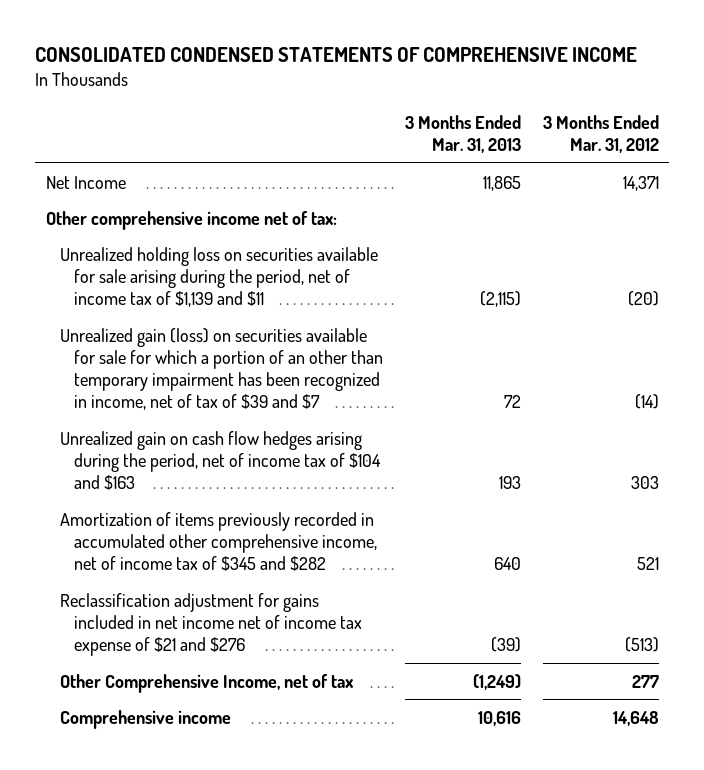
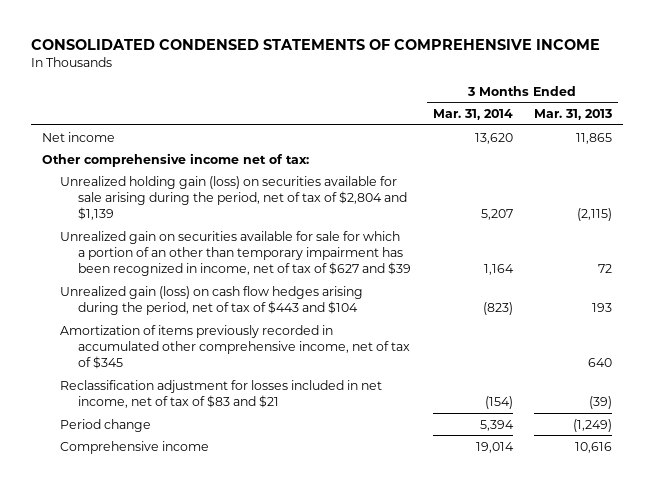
[542,114,659,153] 3 Months Ended Mar. 31, 2012 -> none
none -> [432,109,513,121] Mar. 31, 2014
[45,175,126,189] Net Income -> [41,131,115,142] Net income
[59,246,378,308] Unrealized holding loss on securities available for sale arising during the period, net of income tax of $1,139 and $11 -> [59,175,407,220] Unrealized holding gain (loss) on securities available for sale arising during the period, net of tax of $2,804 and $1,139
[59,327,384,411] Unrealized gain (loss) on securities available for sale for which a portion of an other than temporary impairment has been recognized in income, net of tax of $39 and $7 -> [59,230,411,276] Unrealized gain on securities available for sale for which a portion of an other than temporary impairment has been recognized in income, net of tax of $627 and $39
[59,430,382,491] Unrealized gain on cash flow hedges arising during the period, net of income tax of $104 and $163 -> [59,285,363,315] Unrealized gain (loss) on cash flow hedges arising during the period, net of tax of $443 and $104
[59,511,378,572] Amortization of items previously recorded in accumulated other comprehensive income, net of income tax of $345 and $282 -> [59,324,410,369] Amortization of items previously recorded in accumulated other comprehensive income, net of tax of $345
[59,592,363,657] Reclassification adjustment for gains included in net income net of income tax expense of $21 and $276 -> [59,379,382,408] Reclassification adjustment for losses included in net income, net of tax of $83 and $21
[59,673,354,693] Other Comprehensive Income, net of tax -> [59,418,151,432] Period change

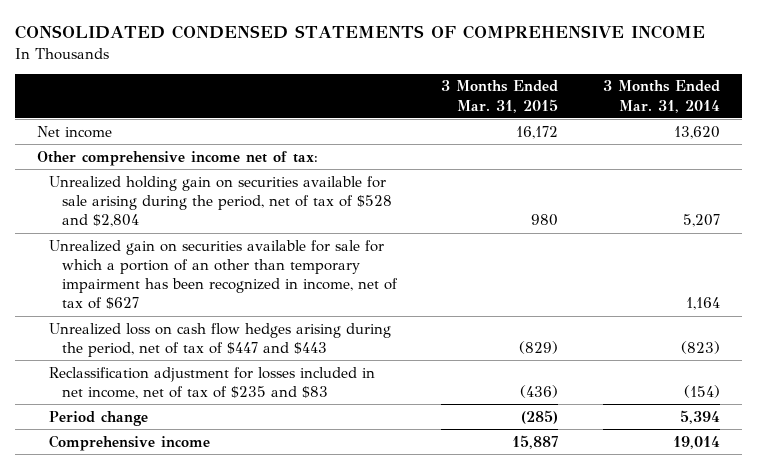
[534,109,613,121] Mar. 31, 2013 -> none
none -> [441,80,559,113] 3 Months Ended Mar. 31, 2015
[59,324,410,369] Amortization of items previously recorded in accumulated other comprehensive income, net of tax of $345 -> none
[59,175,407,220] Unrealized holding gain (loss) on securities available for sale arising during the period, net of tax of $2,804 and $1,139 -> [49,175,392,228] Unrealized holding gain on securities available for sale arising during the period, net of tax of $528 and $2,804
[59,230,411,276] Unrealized gain on securities available for sale for which a portion of an other than temporary impairment has been recognized in income, net of tax of $627 and $39 -> [49,239,398,310] Unrealized gain on securities available for sale for which a portion of an other than temporary impairment has been recognized in income, net of tax of $627
[59,285,363,315] Unrealized gain (loss) on cash flow hedges arising during the period, net of tax of $443 and $104 -> [49,322,392,357] Unrealized loss on cash flow hedges arising during the period, net of tax of $447 and $443
[59,379,382,408] Reclassification adjustment for losses included in net income, net of tax of $83 and $21 -> [49,366,376,399] Reclassification adjustment for losses included in net income, net of tax of $235 and $83

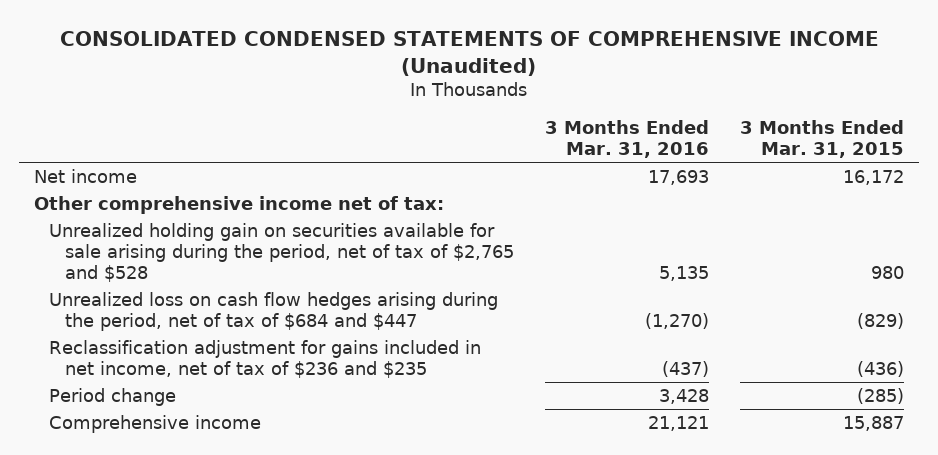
[14,25,705,40] CONSOLIDATED CONDENSED STATEMENTS OF COMPREHENSIVE INCOME -> [59,30,879,76] CONSOLIDATED CONDENSED STATEMENTS OF COMPREHENSIVE INCOME (Unaudited)
[602,80,720,113] 3 Months Ended Mar. 31, 2014 -> none
none -> [544,119,709,158] 3 Months Ended Mar. 31, 2016
[49,239,398,310] Unrealized gain on securities available for sale for which a portion of an other than temporary impairment has been recognized in income, net of tax of $627 -> none
[49,175,392,228] Unrealized holding gain on securities available for sale arising during the period, net of tax of $528 and $2,804 -> [49,223,514,282] Unrealized holding gain on securities available for sale arising during the period, net of tax of $2,765 and $528
[49,322,392,357] Unrealized loss on cash flow hedges arising during the period, net of tax of $447 and $443 -> [49,292,499,331] Unrealized loss on cash flow hedges arising during the period, net of tax of $684 and $447
[49,366,376,399] Reclassification adjustment for losses included in net income, net of tax of $235 and $83 -> [49,340,482,378] Reclassification adjustment for gains included in net income, net of tax of $236 and $235

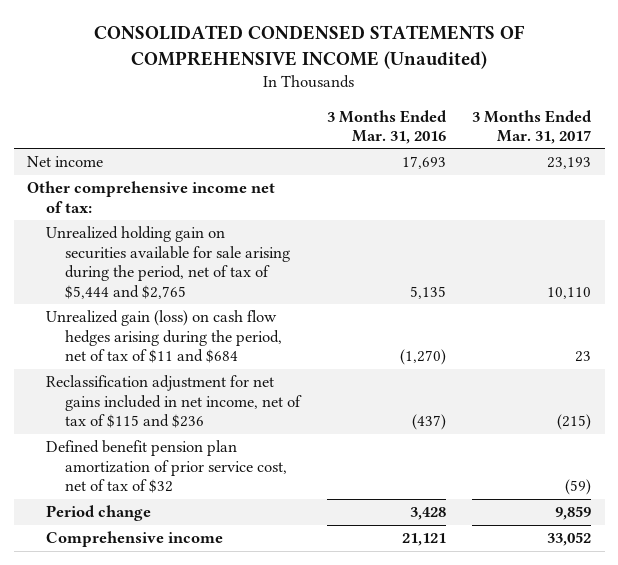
[739,119,904,158] 3 Months Ended Mar. 31, 2015 -> none
none -> [472,109,593,145] 3 Months Ended Mar. 31, 2017
[49,223,514,282] Unrealized holding gain on securities available for sale arising during the period, net of tax of $2,765 and $528 -> [46,226,290,299] Unrealized holding gain on securities available for sale arising during the period, net of tax of $5,444 and $2,765
[49,292,499,331] Unrealized loss on cash flow hedges arising during the period, net of tax of $684 and $447 -> [46,310,282,364] Unrealized gain (loss) on cash flow hedges arising during the period, net of tax of $11 and $684
[49,340,482,378] Reclassification adjustment for gains included in net income, net of tax of $236 and $235 -> [46,375,302,429] Reclassification adjustment for net gains included in net income, net of tax of $115 and $236
none -> [46,440,287,494] Defined benefit pension plan amortization of prior service cost, net of tax of $32

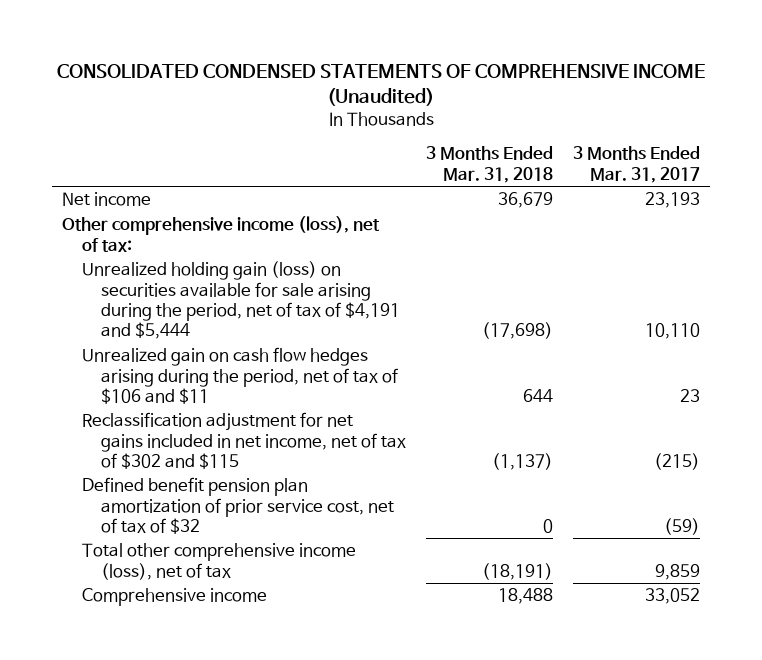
[326,109,447,145] 3 Months Ended Mar. 31, 2016 -> none
none -> [426,146,554,183] 3 Months Ended Mar. 31, 2018
[27,181,276,213] Other comprehensive income net of tax: -> [62,216,381,252] Other comprehensive income (loss), net of tax:
[46,226,290,299] Unrealized holding gain on securities available for sale arising during the period, net of tax of $5,444 and $2,765 -> [81,261,401,340] Unrealized holding gain (loss) on securities available for sale arising during the period, net of tax of $4,191 and $5,444
[46,310,282,364] Unrealized gain (loss) on cash flow hedges arising during the period, net of tax of $11 and $684 -> [81,347,399,404] Unrealized gain on cash flow hedges arising during the period, net of tax of $106 and $11
[46,375,302,429] Reclassification adjustment for net gains included in net income, net of tax of $115 and $236 -> [81,412,407,469] Reclassification adjustment for net gains included in net income, net of tax of $302 and $115
[46,505,152,522] Period change -> [81,543,356,580] Total other comprehensive income (loss), net of tax

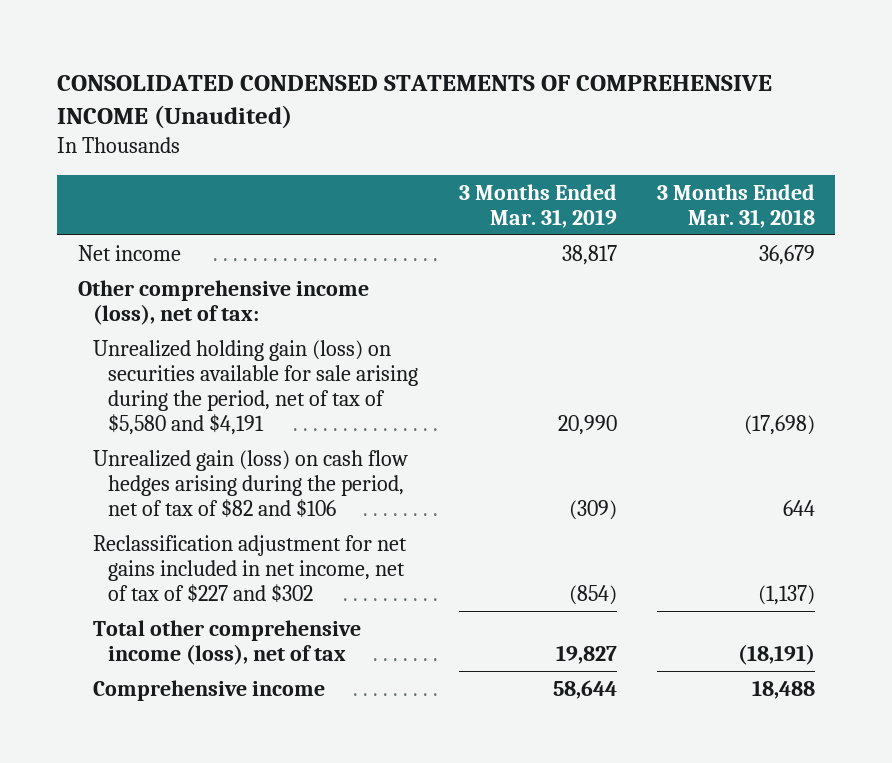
[573,146,701,183] 3 Months Ended Mar. 31, 2017 -> none
none -> [458,183,617,228] 3 Months Ended Mar. 31, 2019
[81,477,395,534] Defined benefit pension plan amortization of prior service cost, net of tax of $32 -> none
[81,261,401,340] Unrealized holding gain (loss) on securities available for sale arising during the period, net of tax of $4,191 and $5,444 -> [92,339,419,436] Unrealized holding gain (loss) on securities available for sale arising during the period, net of tax of $5,580 and $4,191
[81,347,399,404] Unrealized gain on cash flow hedges arising during the period, net of tax of $106 and $11 -> [92,449,408,519] Unrealized gain (loss) on cash flow hedges arising during the period, net of tax of $82 and $106
[81,412,407,469] Reclassification adjustment for net gains included in net income, net of tax of $302 and $115 -> [92,534,407,604] Reclassification adjustment for net gains included in net income, net of tax of $227 and $302

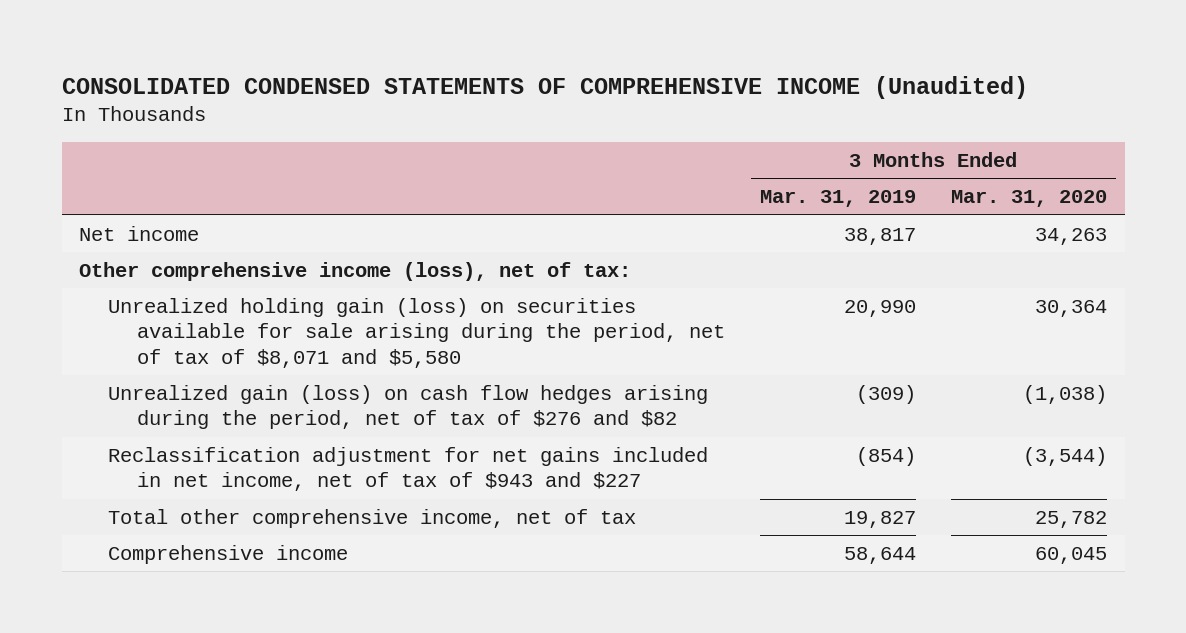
[656,183,815,228] 3 Months Ended Mar. 31, 2018 -> none
none -> [950,190,1107,208] Mar. 31, 2020
[92,339,419,436] Unrealized holding gain (loss) on securities available for sale arising during the period, net of tax of $5,580 and $4,191 -> [107,298,725,368] Unrealized holding gain (loss) on securities available for sale arising during the period, net of tax of $8,071 and $5,580
[92,449,408,519] Unrealized gain (loss) on cash flow hedges arising during the period, net of tax of $82 and $106 -> [107,385,708,430] Unrealized gain (loss) on cash flow hedges arising during the period, net of tax of $276 and $82
[92,534,407,604] Reclassification adjustment for net gains included in net income, net of tax of $227 and $302 -> [107,447,708,492] Reclassification adjustment for net gains included in net income, net of tax of $943 and $227
[92,619,361,665] Total other comprehensive income (loss), net of tax -> [107,509,636,529] Total other comprehensive income, net of tax

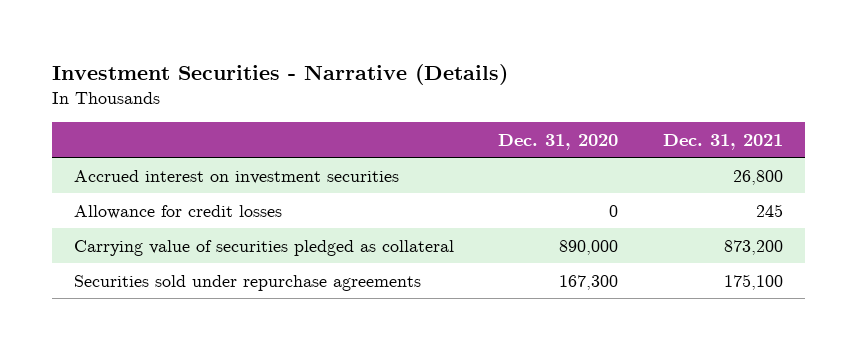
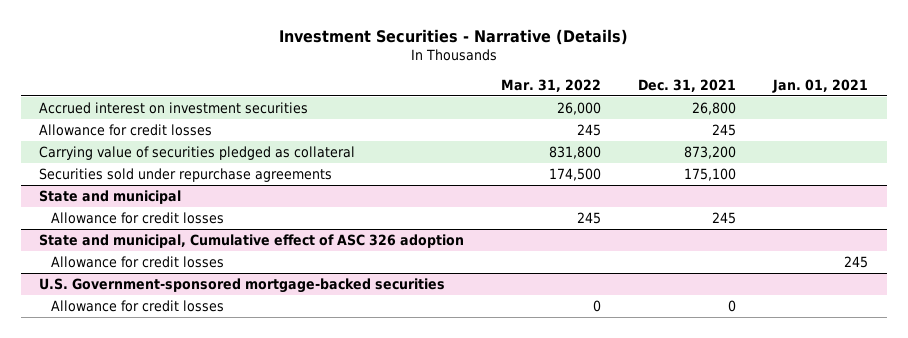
[498,133,619,150] Dec. 31, 2020 -> none
none -> [501,78,602,92] Mar. 31, 2022
none -> [772,78,869,93] Jan. 01, 2021
none -> [39,189,182,204] State and municipal
none -> [51,211,225,224] Allowance for credit losses
none -> [39,233,465,248] State and municipal, Cumulative effect of ASC 326 adoption
none -> [51,255,225,268] Allowance for credit losses
none -> [39,277,446,293] U.S. Government-sponsored mortgage-backed securities
none -> [51,299,225,312] Allowance for credit losses

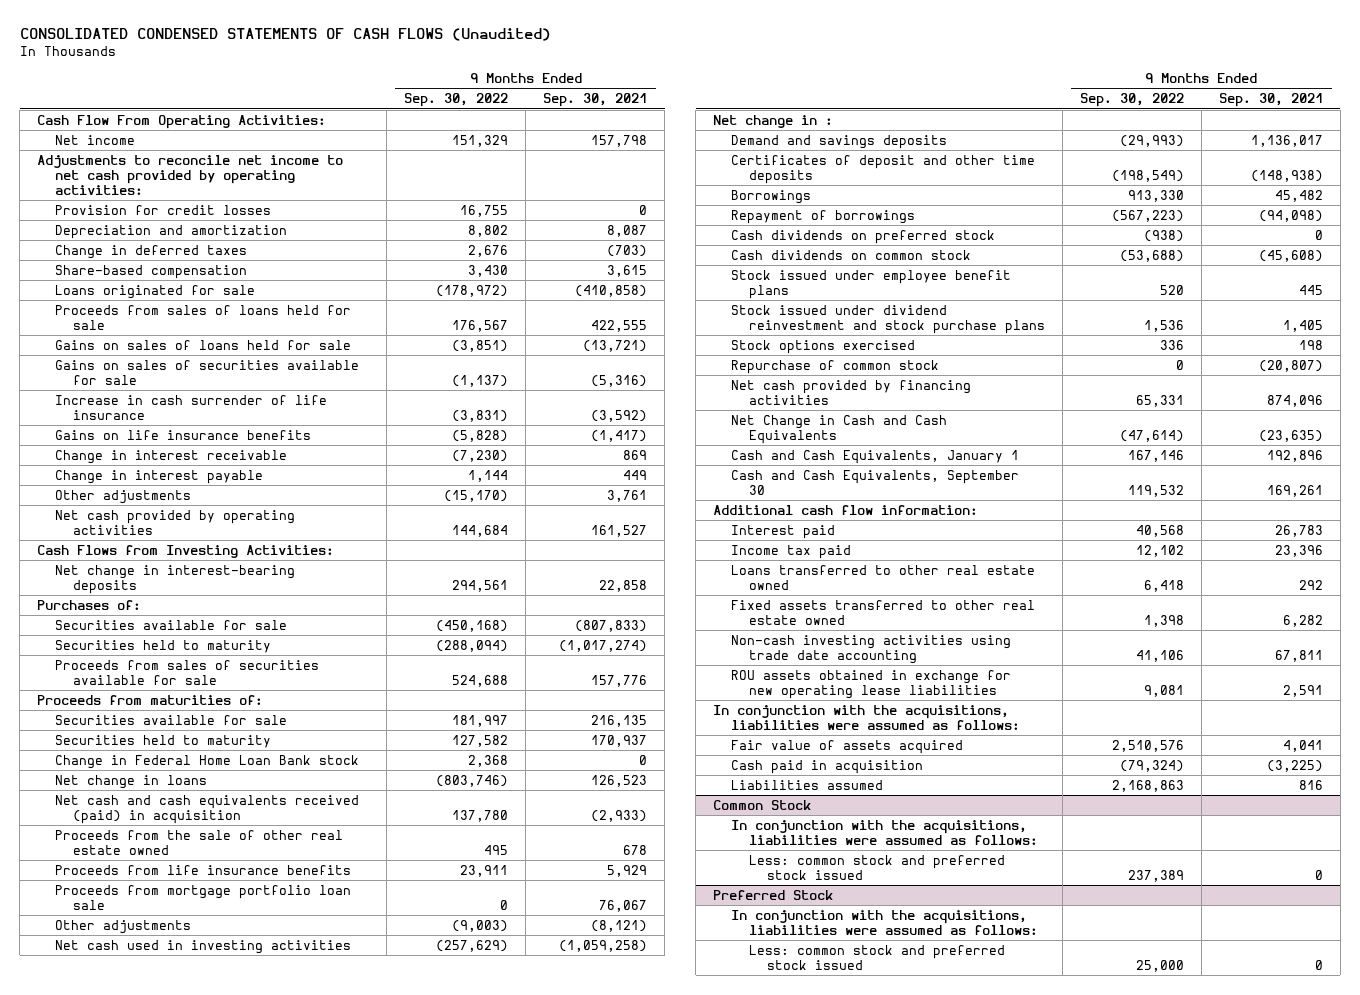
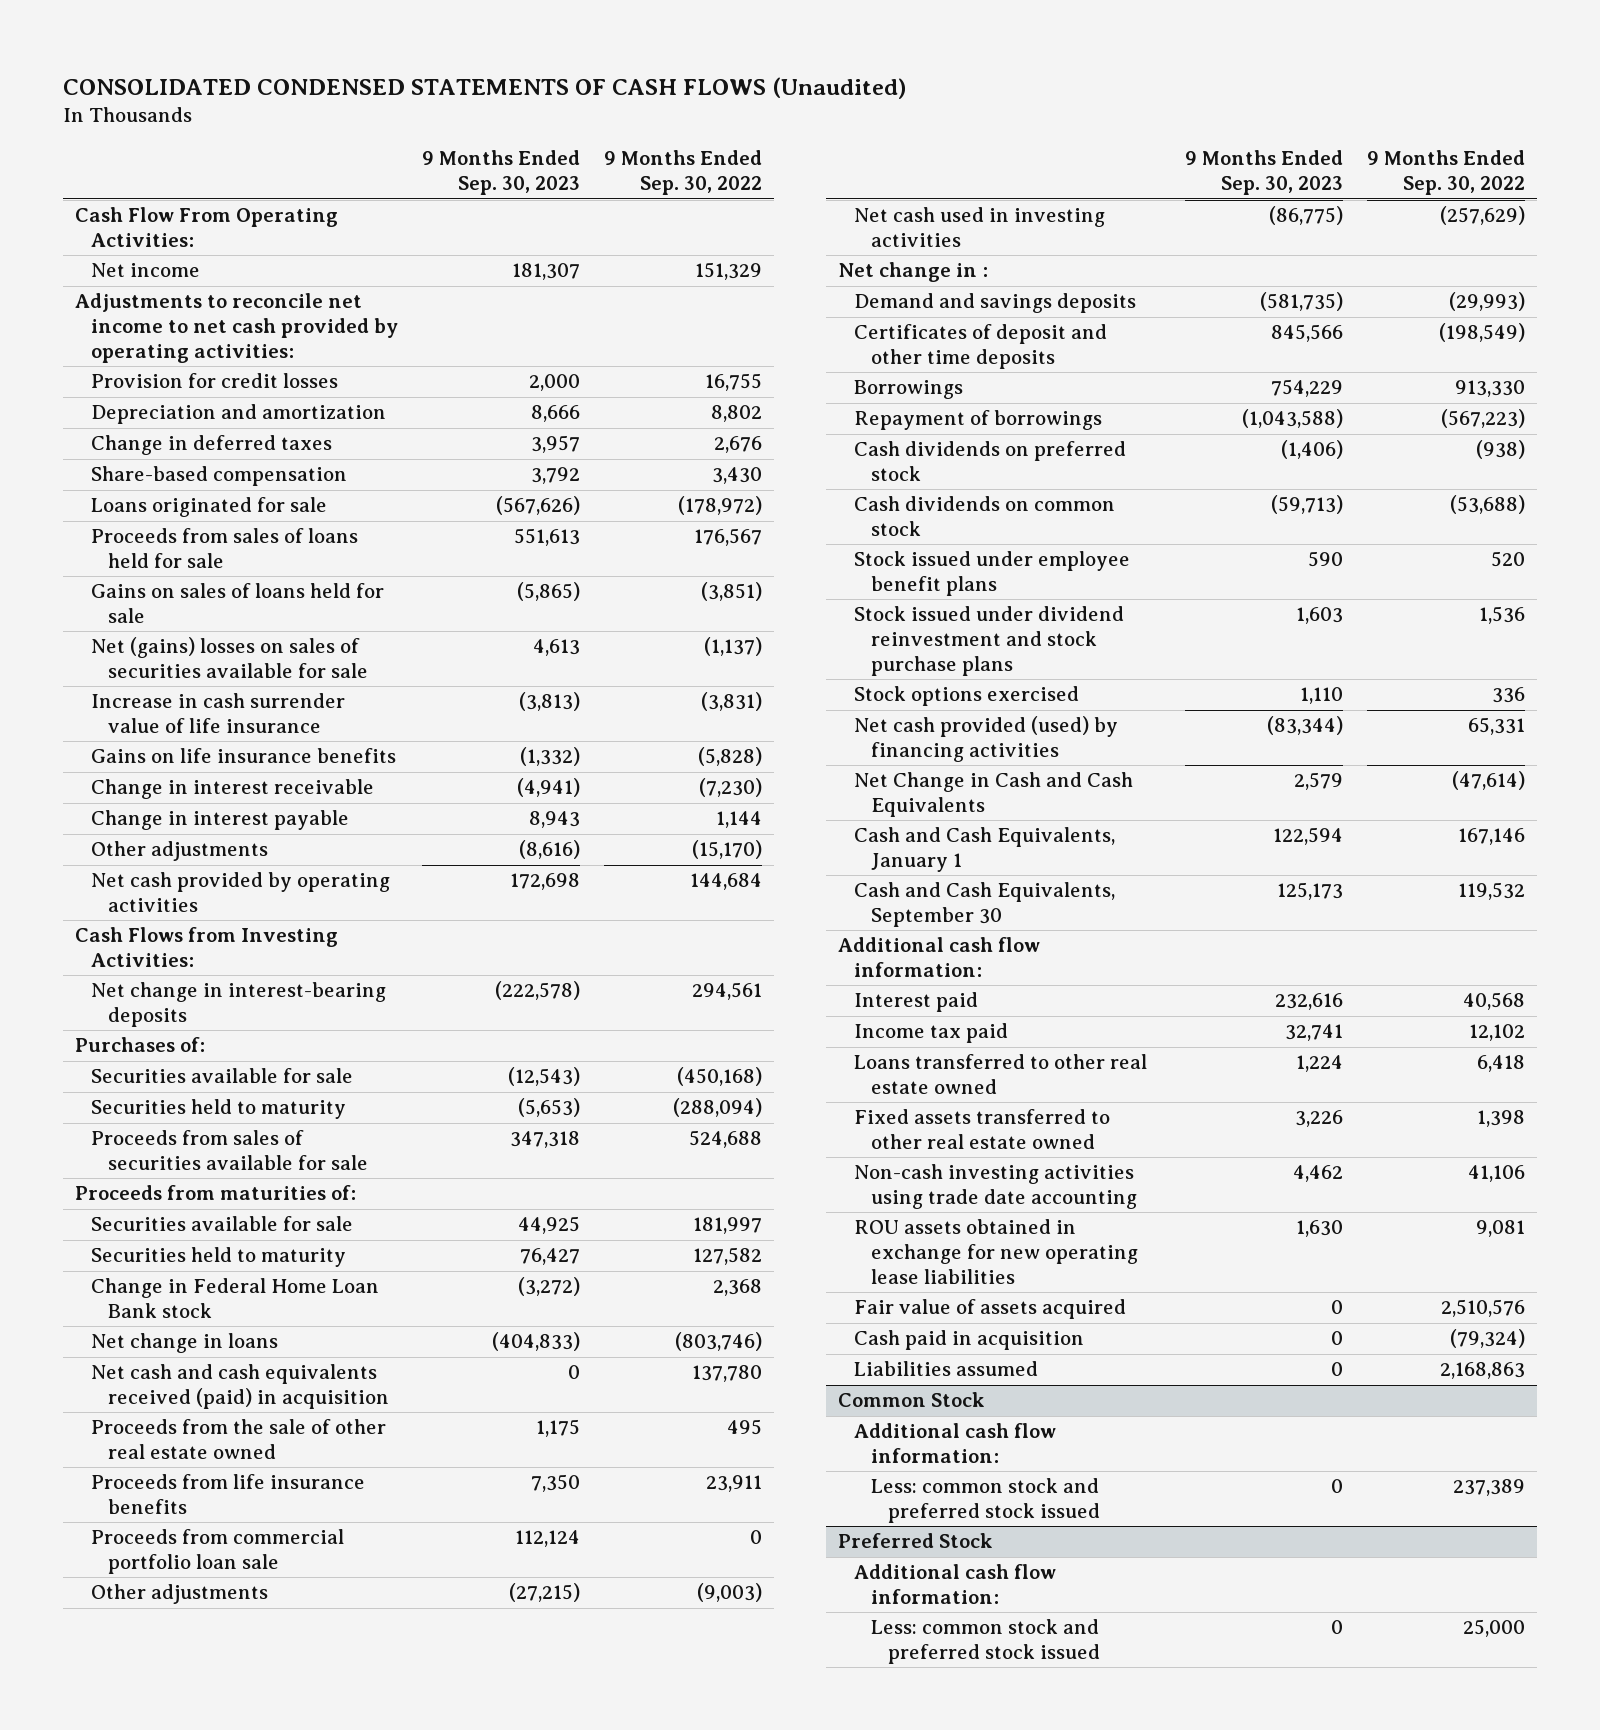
[543,93,648,108] Sep. 30, 2021 -> none
none -> [422,150,581,196] 9 Months Ended Sep. 30, 2023
[55,359,360,385] Gains on sales of securities available for sale -> [91,637,369,679] Net (gains) losses on sales of securities available for sale
[55,394,328,420] Increase in cash surrender of life insurance -> [91,693,346,734] Increase in cash surrender value of life insurance
[55,884,352,910] Proceeds from mortgage portfolio loan sale -> [91,1529,345,1575] Proceeds from commercial portfolio loan sale
[730,359,939,374] Repurchase of common stock -> none
[730,379,971,405] Net cash provided by financing activities -> [854,716,1119,763] Net cash provided (used) by financing activities
[713,704,1020,730] In conjunction with the acquisitions, liabilities were assumed as follows: -> none
[730,819,1038,845] In conjunction with the acquisitions, liabilities were assumed as follows: -> none
none -> [854,1423,1057,1464] Additional cash flow information:
[730,909,1038,935] In conjunction with the acquisitions, liabilities were assumed as follows: -> none
none -> [854,1564,1057,1605] Additional cash flow information:

